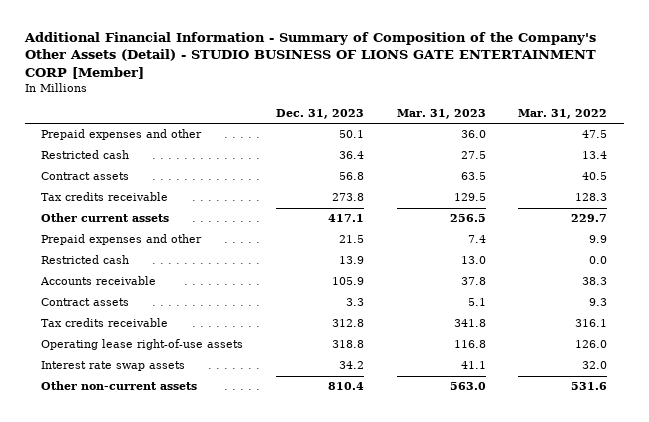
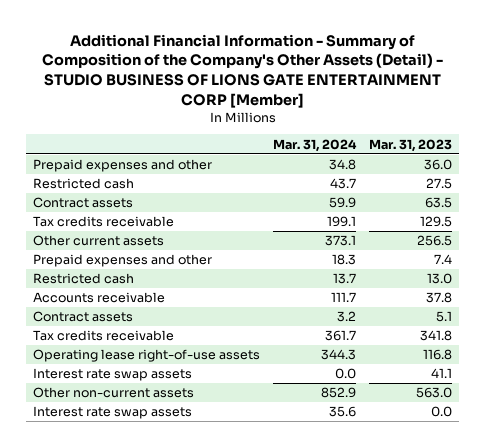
[276,108,365,119] Dec. 31, 2023 -> none
[518,108,608,119] Mar. 31, 2022 -> none
none -> [273,138,358,152] Mar. 31, 2024
none -> [32,406,192,420] Interest rate swap assets

